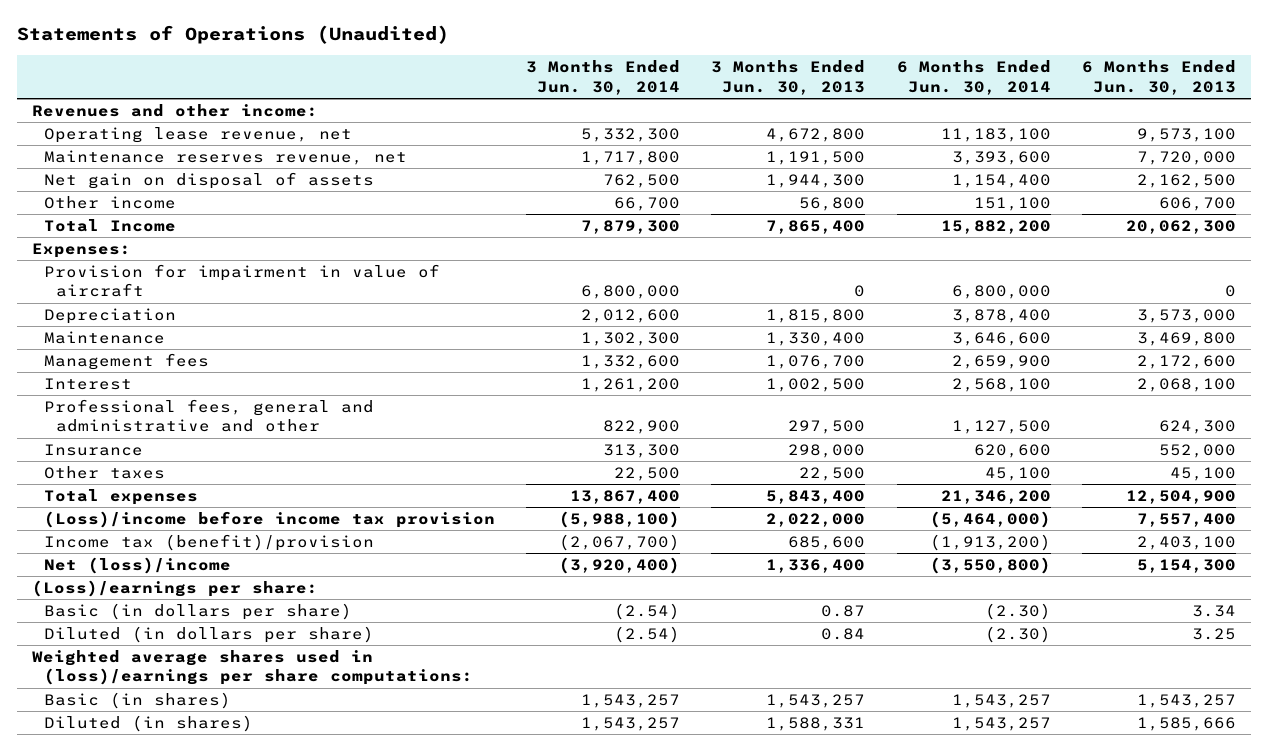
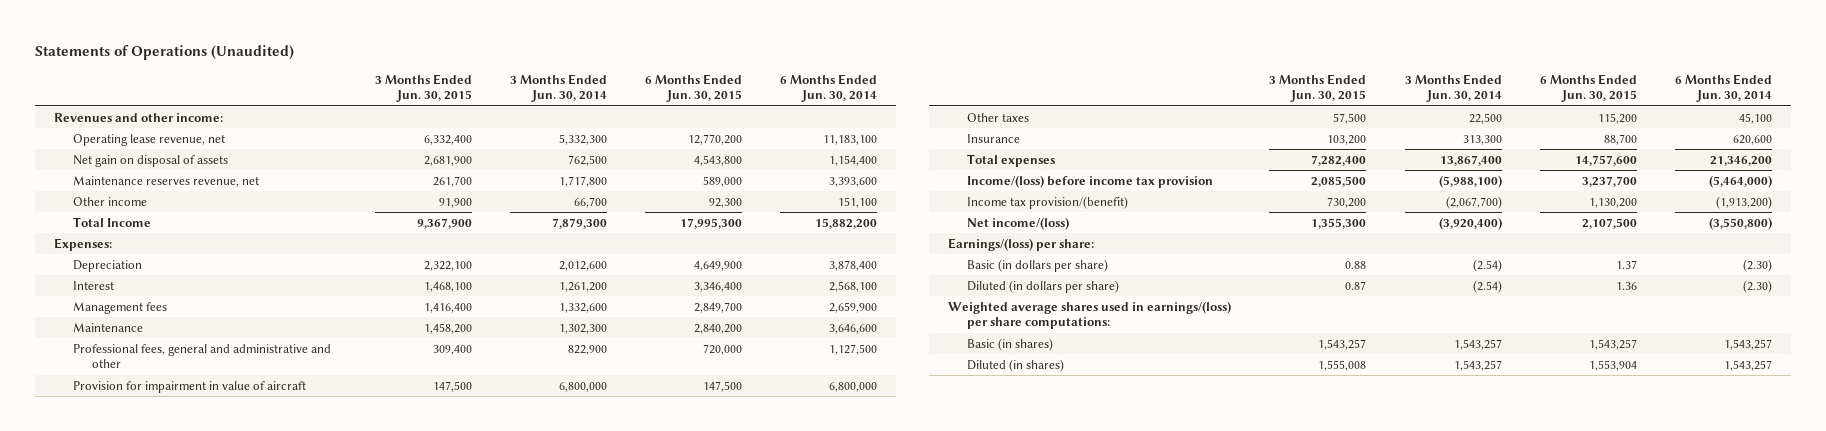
[711,60,866,95] 3 Months Ended Jun. 30, 2013 -> none
[1081,60,1236,95] 6 Months Ended Jun. 30, 2013 -> none
none -> [375,74,473,103] 3 Months Ended Jun. 30, 2015
none -> [645,74,743,103] 6 Months Ended Jun. 30, 2015
[44,149,408,165] Maintenance reserves revenue, net -> [73,176,260,188] Maintenance reserves revenue, net
[44,352,210,370] Management fees -> [73,302,168,315] Management fees
[44,330,166,344] Maintenance -> [73,323,144,333] Maintenance
[44,263,441,298] Provision for impairment in value of aircraft -> [73,381,307,394] Provision for impairment in value of aircraft
[44,443,144,456] Insurance -> [967,134,1021,144] Insurance
[44,510,496,528] (Loss)/income before income tax provision -> [967,175,1214,189] Income/(loss) before income tax provision
[44,533,375,551] Income tax (benefit)/provision -> [967,196,1129,210] Income tax provision/(benefit)
[44,556,232,574] Net (loss)/income -> [967,217,1070,231] Net income/(loss)
[32,579,319,597] (Loss)/earnings per share: -> [948,238,1095,252] Earnings/(loss) per share:
[32,649,474,686] Weighted average shares used in (loss)/earnings per share computations: -> [948,301,1232,330] Weighted average shares used in earnings/(loss) per share computations:

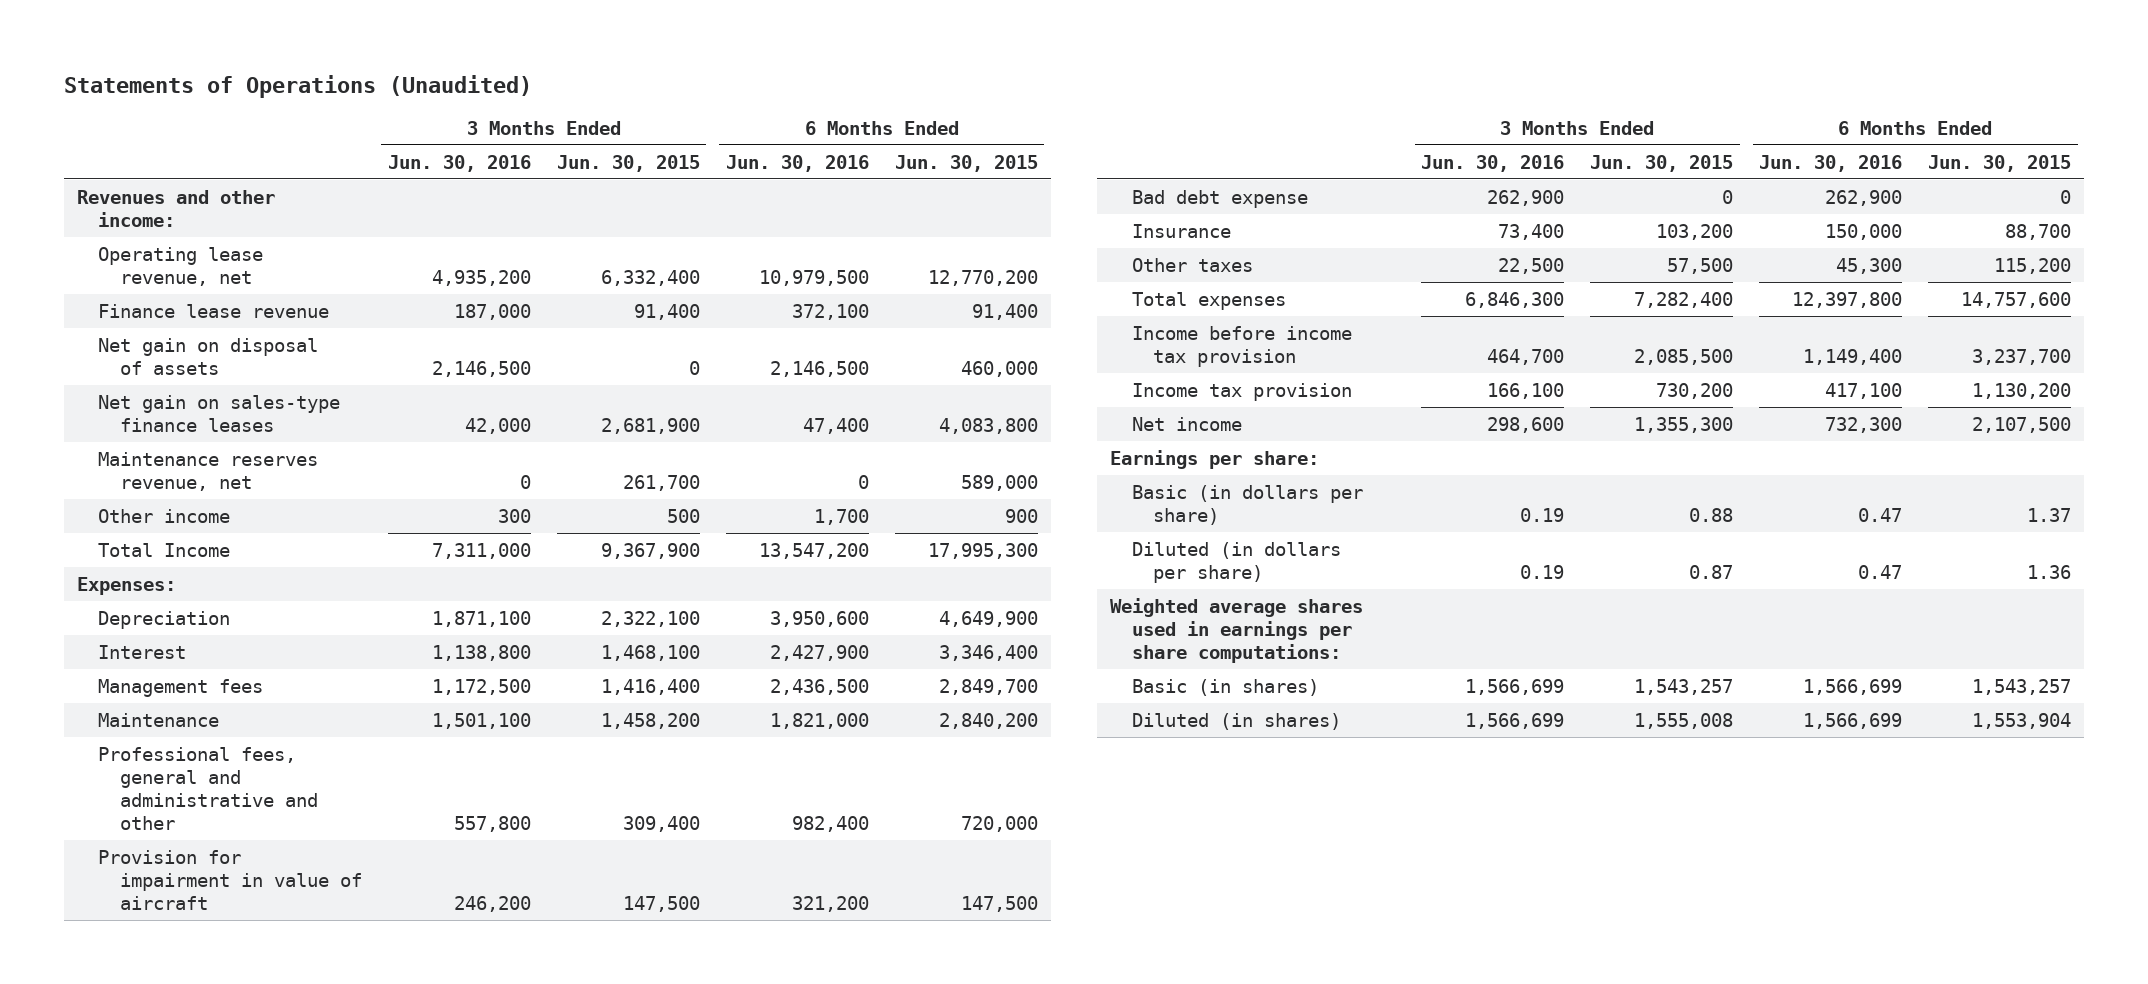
[510,74,608,103] 3 Months Ended Jun. 30, 2014 -> none
[780,74,878,103] 6 Months Ended Jun. 30, 2014 -> none
none -> [387,154,531,172] Jun. 30, 2016
none -> [725,154,869,172] Jun. 30, 2016
none -> [98,303,330,318] Finance lease revenue
[424,156,473,167] 2,681,900 -> [688,360,700,375] 0
[694,155,743,167] 4,543,800 -> [960,360,1038,377] 460,000
none -> [98,394,341,432] Net gain on sales-type finance leases
[439,198,473,209] 91,900 -> [666,508,700,523] 500
[709,198,743,209] 92,300 -> [1004,508,1038,523] 900
none -> [1131,189,1308,208] Bad debt expense
[967,113,1030,123] Other taxes -> [1131,257,1253,272] Other taxes
[967,175,1214,189] Income/(loss) before income tax provision -> [1131,325,1352,367] Income before income tax provision
[967,196,1129,210] Income tax provision/(benefit) -> [1131,382,1352,401] Income tax provision
[967,217,1070,231] Net income/(loss) -> [1131,416,1242,431] Net income
[948,238,1095,252] Earnings/(loss) per share: -> [1110,449,1320,469] Earnings per share:
[948,301,1232,330] Weighted average shares used in earnings/(loss) per share computations: -> [1110,597,1364,663] Weighted average shares used in earnings per share computations:

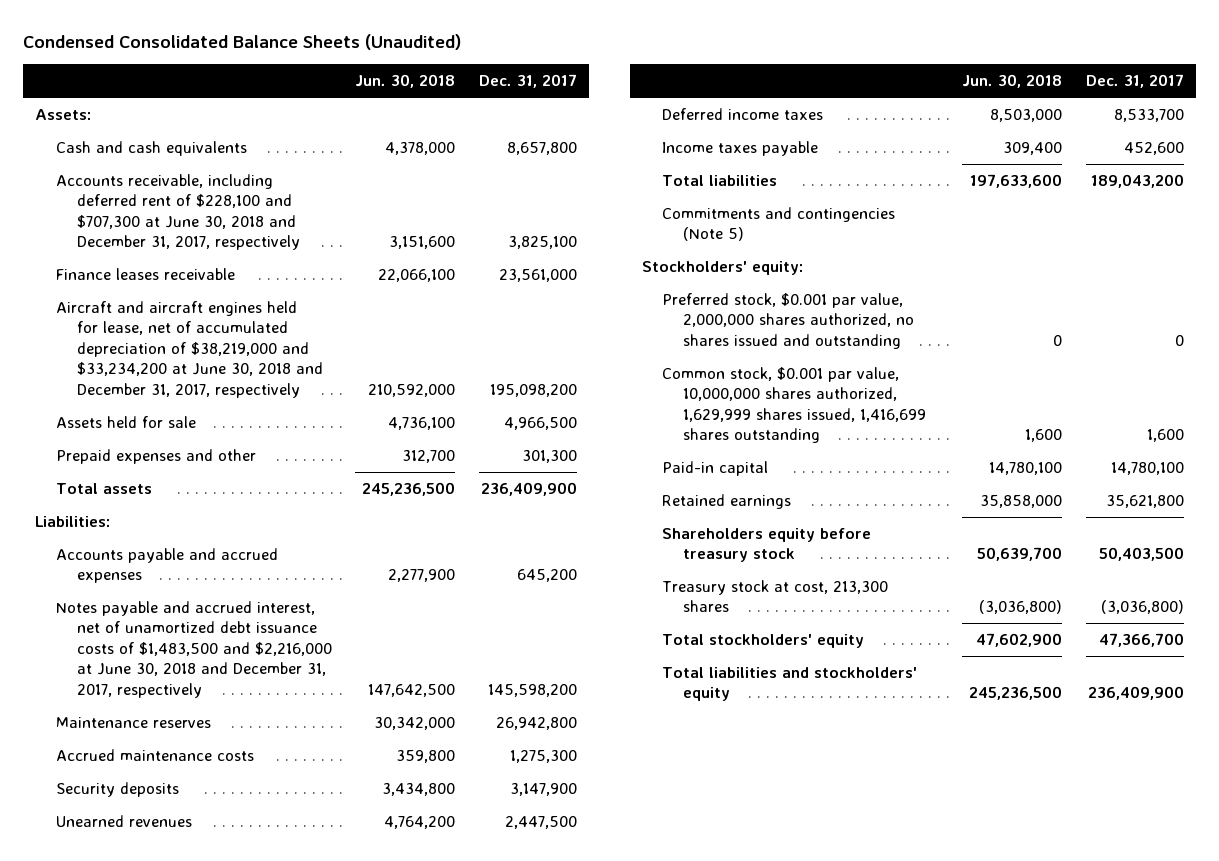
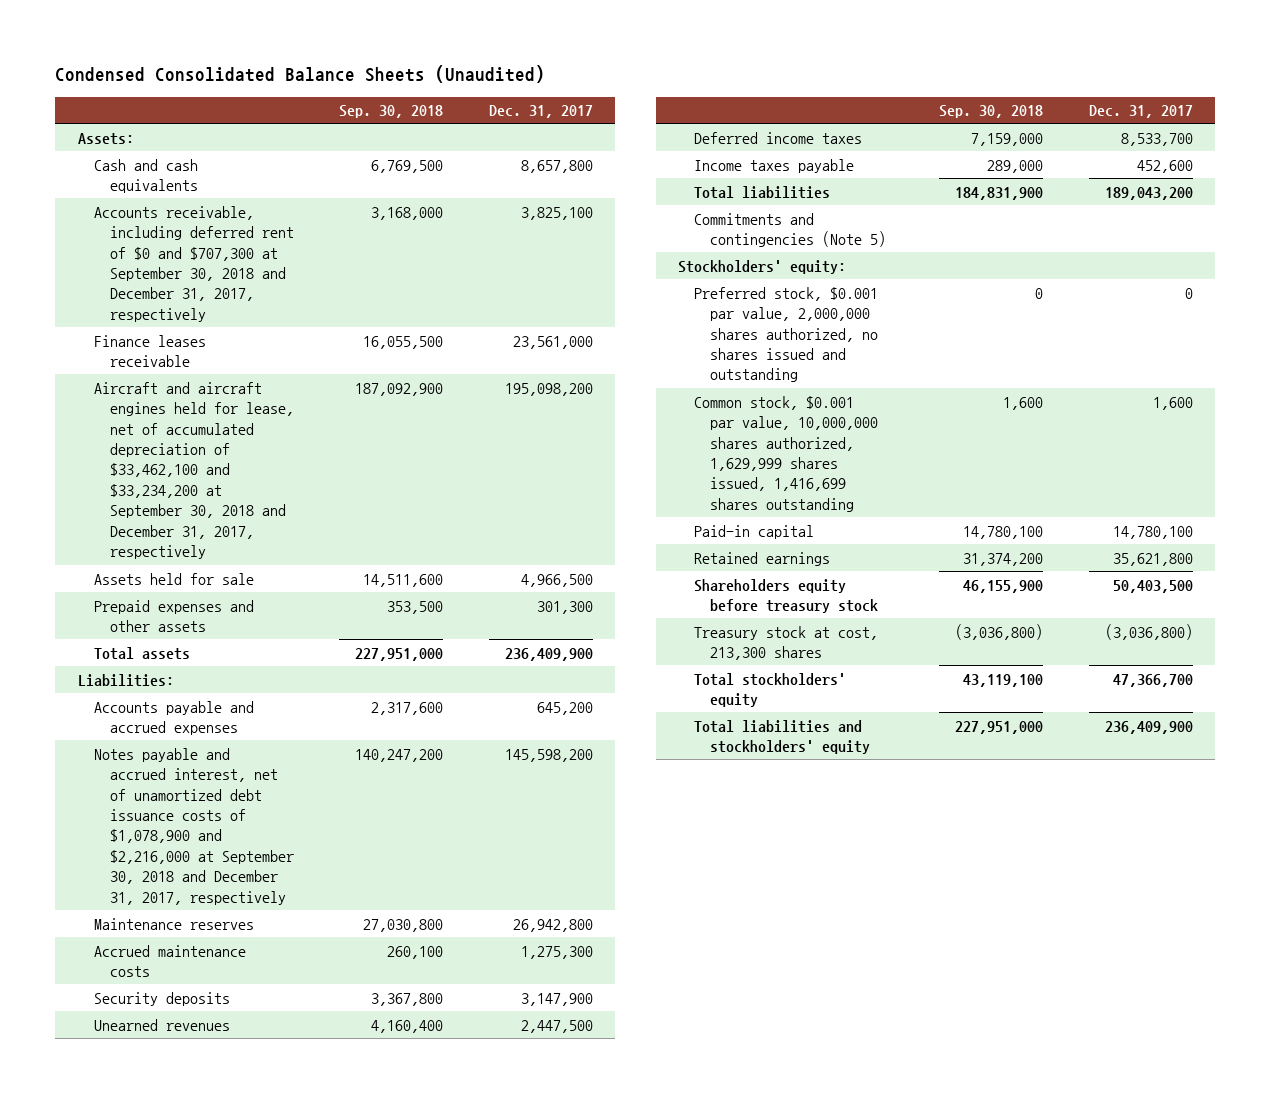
[355,74,456,89] Jun. 30, 2018 -> none
none -> [339,105,444,119] Sep. 30, 2018
[55,173,300,251] Accounts receivable, including deferred rent of $228,100 and $707,300 at June 30, 2018 and December 31, 2017, respectively -> [94,205,295,322] Accounts receivable, including deferred rent of $0 and $707,300 at September 30, 2018 and December 31, 2017, respectively
[55,300,323,398] Aircraft and aircraft engines held for lease, net of accumulated depreciation of $38,219,000 and $33,234,200 at June 30, 2018 and December 31, 2017, respectively -> [94,381,295,560] Aircraft and aircraft engines held for lease, net of accumulated depreciation of $33,462,100 and $33,234,200 at September 30, 2018 and December 31, 2017, respectively
[55,448,256,464] Prepaid expenses and other -> [94,599,255,633] Prepaid expenses and other assets
[55,600,332,698] Notes payable and accrued interest, net of unamortized debt issuance costs of $1,483,500 and $2,216,000 at June 30, 2018 and December 31, 2017, respectively -> [94,747,295,905] Notes payable and accrued interest, net of unamortized debt issuance costs of $1,078,900 and $2,216,000 at September 30, 2018 and December 31, 2017, respectively

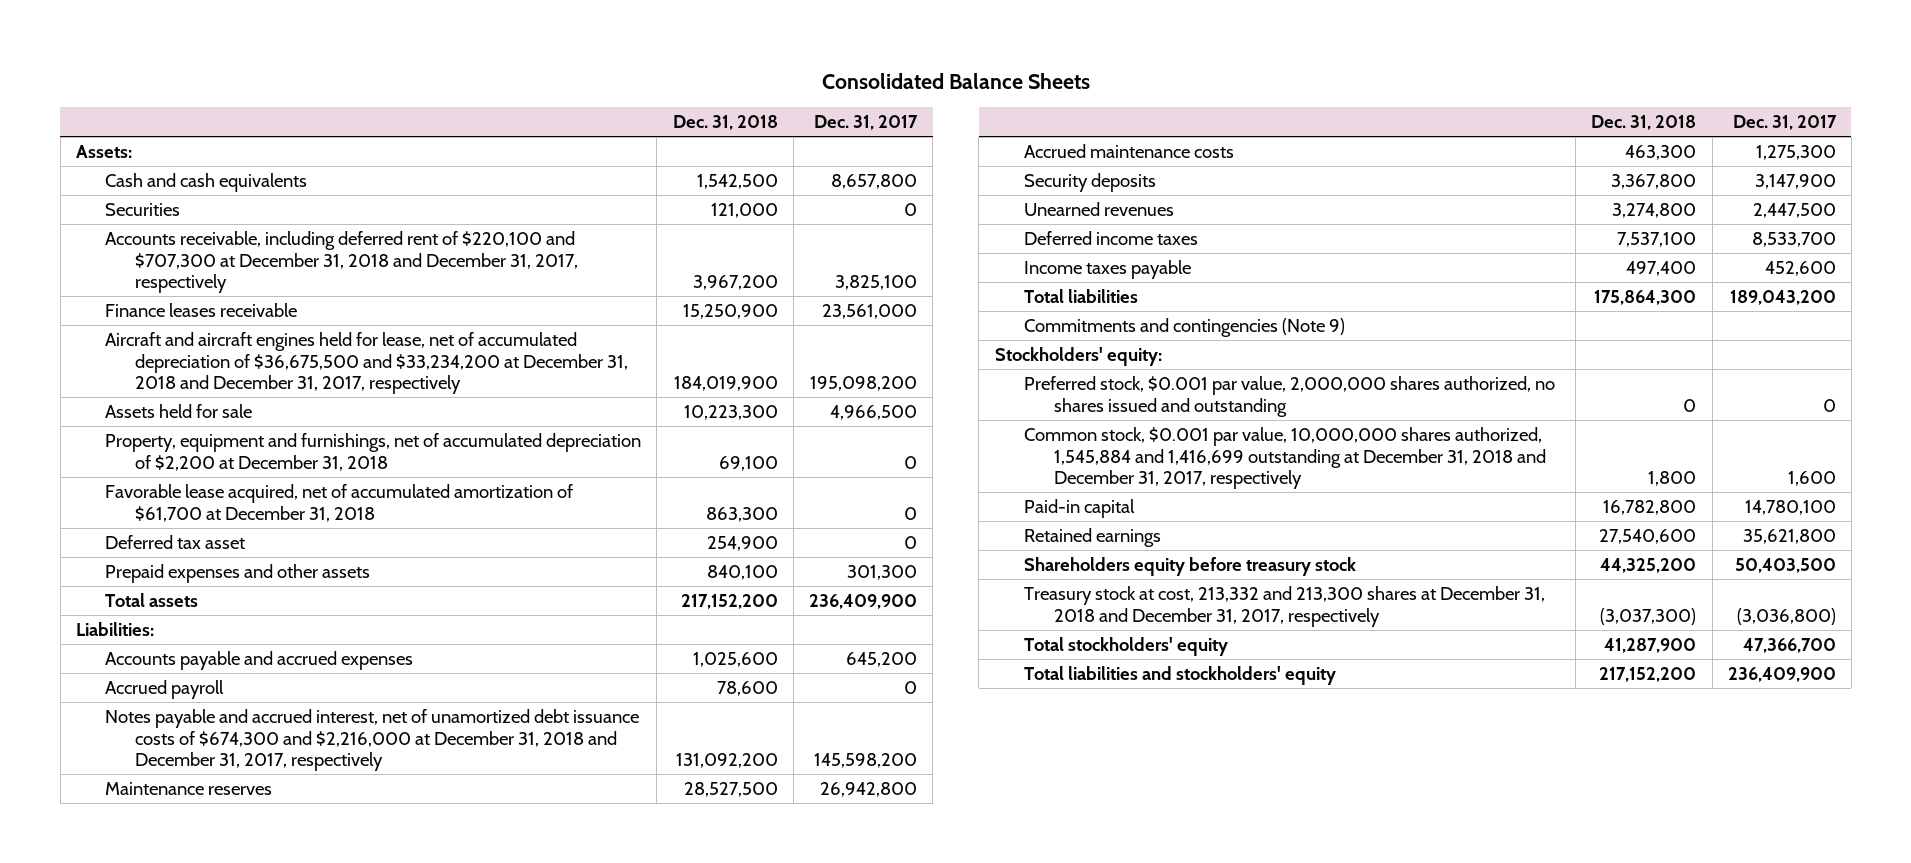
[55,65,546,84] Condensed Consolidated Balance Sheets (Unaudited) -> [821,72,1090,89] Consolidated Balance Sheets
[339,105,444,119] Sep. 30, 2018 -> none
none -> [672,115,778,131] Dec. 31, 2018
none -> [105,202,181,216] Securities
[94,205,295,322] Accounts receivable, including deferred rent of $0 and $707,300 at September 30, 2018 and December 31, 2017, respectively -> [105,230,578,294] Accounts receivable, including deferred rent of $220,100 and $707,300 at December 31, 2018 and December 31, 2017, respectively
[94,381,295,560] Aircraft and aircraft engines held for lease, net of accumulated depreciation of $33,462,100 and $33,234,200 at September 30, 2018 and December 31, 2017, respectively -> [105,331,628,395] Aircraft and aircraft engines held for lease, net of accumulated depreciation of $36,675,500 and $33,234,200 at December 31, 2018 and December 31, 2017, respectively
none -> [105,432,642,471] Property, equipment and furnishings, net of accumulated depreciation of $2,200 at December 31, 2018
none -> [105,483,574,522] Favorable lease acquired, net of accumulated amortization of $61,700 at December 31, 2018
none -> [105,534,246,549] Deferred tax asset
none -> [105,679,225,699] Accrued payroll
[94,747,295,905] Notes payable and accrued interest, net of unamortized debt issuance costs of $1,078,900 and $2,216,000 at September 30, 2018 and December 31, 2017, respectively -> [105,708,640,772] Notes payable and accrued interest, net of unamortized debt issuance costs of $674,300 and $2,216,000 at December 31, 2018 and December 31, 2017, respectively
[694,212,887,248] Commitments and contingencies (Note 5) -> [1024,317,1346,337] Commitments and contingencies (Note 9)
[694,395,879,512] Common stock, $0.001 par value, 10,000,000 shares authorized, 1,629,999 shares issued, 1,416,699 shares outstanding -> [1024,426,1546,490] Common stock, $0.001 par value, 10,000,000 shares authorized, 1,545,884 and 1,416,699 outstanding at December 31, 2018 and December 31, 2017, respectively
[694,625,879,661] Treasury stock at cost, 213,300 shares -> [1024,585,1546,627] Treasury stock at cost, 213,332 and 213,300 shares at December 31, 2018 and December 31, 2017, respectively

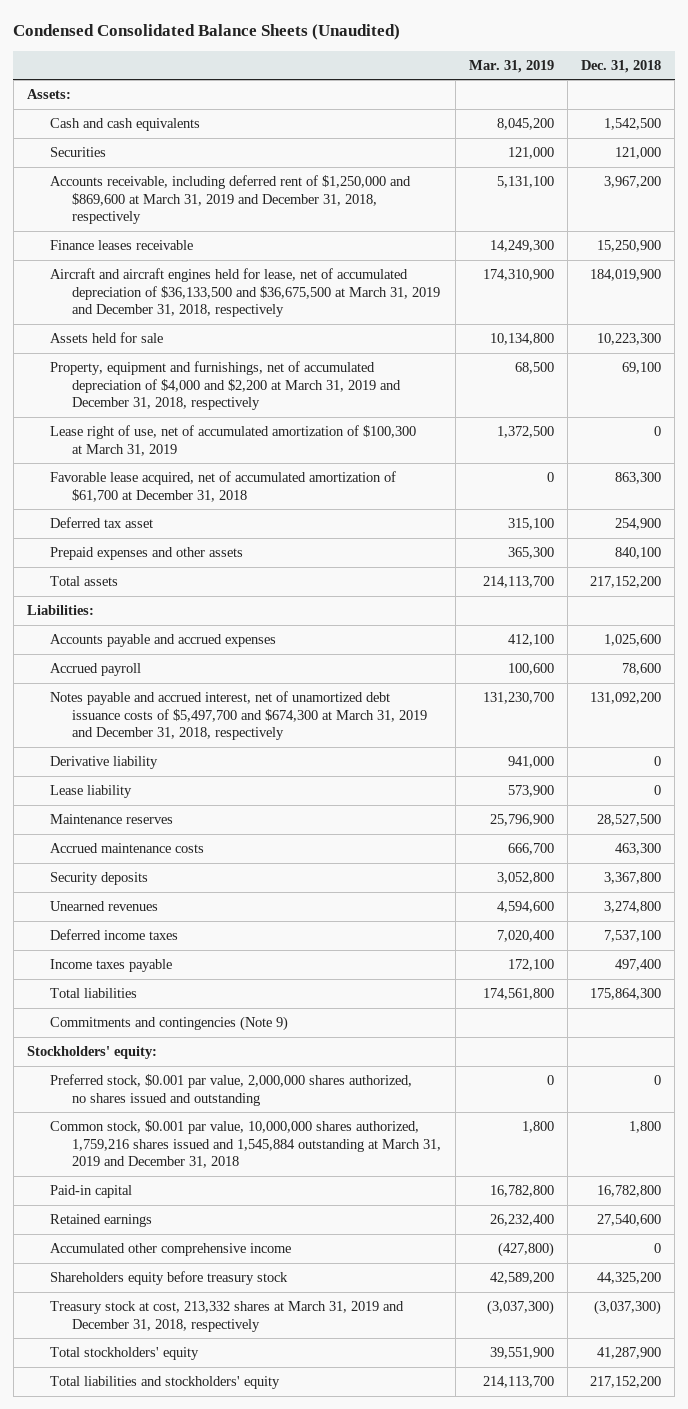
[821,72,1090,89] Consolidated Balance Sheets -> [13,23,401,40] Condensed Consolidated Balance Sheets (Unaudited)
[813,115,918,131] Dec. 31, 2017 -> none
none -> [468,59,554,73] Mar. 31, 2019
[105,230,578,294] Accounts receivable, including deferred rent of $220,100 and $707,300 at December 31, 2018 and December 31, 2017, respectively -> [49,175,411,225] Accounts receivable, including deferred rent of $1,250,000 and $869,600 at March 31, 2019 and December 31, 2018, respectively
[105,331,628,395] Aircraft and aircraft engines held for lease, net of accumulated depreciation of $36,675,500 and $33,234,200 at December 31, 2018 and December 31, 2017, respectively -> [49,268,441,318] Aircraft and aircraft engines held for lease, net of accumulated depreciation of $36,133,500 and $36,675,500 at March 31, 2019 and December 31, 2018, respectively
[105,432,642,471] Property, equipment and furnishings, net of accumulated depreciation of $2,200 at December 31, 2018 -> [49,361,402,411] Property, equipment and furnishings, net of accumulated depreciation of $4,000 and $2,200 at March 31, 2019 and December 31, 2018, respectively
none -> [49,425,416,456] Lease right of use, net of accumulated amortization of $100,300 at March 31, 2019
[105,708,640,772] Notes payable and accrued interest, net of unamortized debt issuance costs of $674,300 and $2,216,000 at December 31, 2018 and December 31, 2017, respectively -> [49,691,428,741] Notes payable and accrued interest, net of unamortized debt issuance costs of $5,497,700 and $674,300 at March 31, 2019 and December 31, 2018, respectively
none -> [49,756,158,770] Derivative liability
none -> [49,785,132,799] Lease liability
[1024,426,1546,490] Common stock, $0.001 par value, 10,000,000 shares authorized, 1,545,884 and 1,416,699 outstanding at December 31, 2018 and December 31, 2017, respectively -> [49,1120,442,1169] Common stock, $0.001 par value, 10,000,000 shares authorized, 1,759,216 shares issued and 1,545,884 outstanding at March 31, 2019 and December 31, 2018
none -> [49,1243,291,1257] Accumulated other comprehensive income
[1024,585,1546,627] Treasury stock at cost, 213,332 and 213,300 shares at December 31, 2018 and December 31, 2017, respectively -> [49,1301,404,1332] Treasury stock at cost, 213,332 shares at March 31, 2019 and December 31, 2018, respectively

